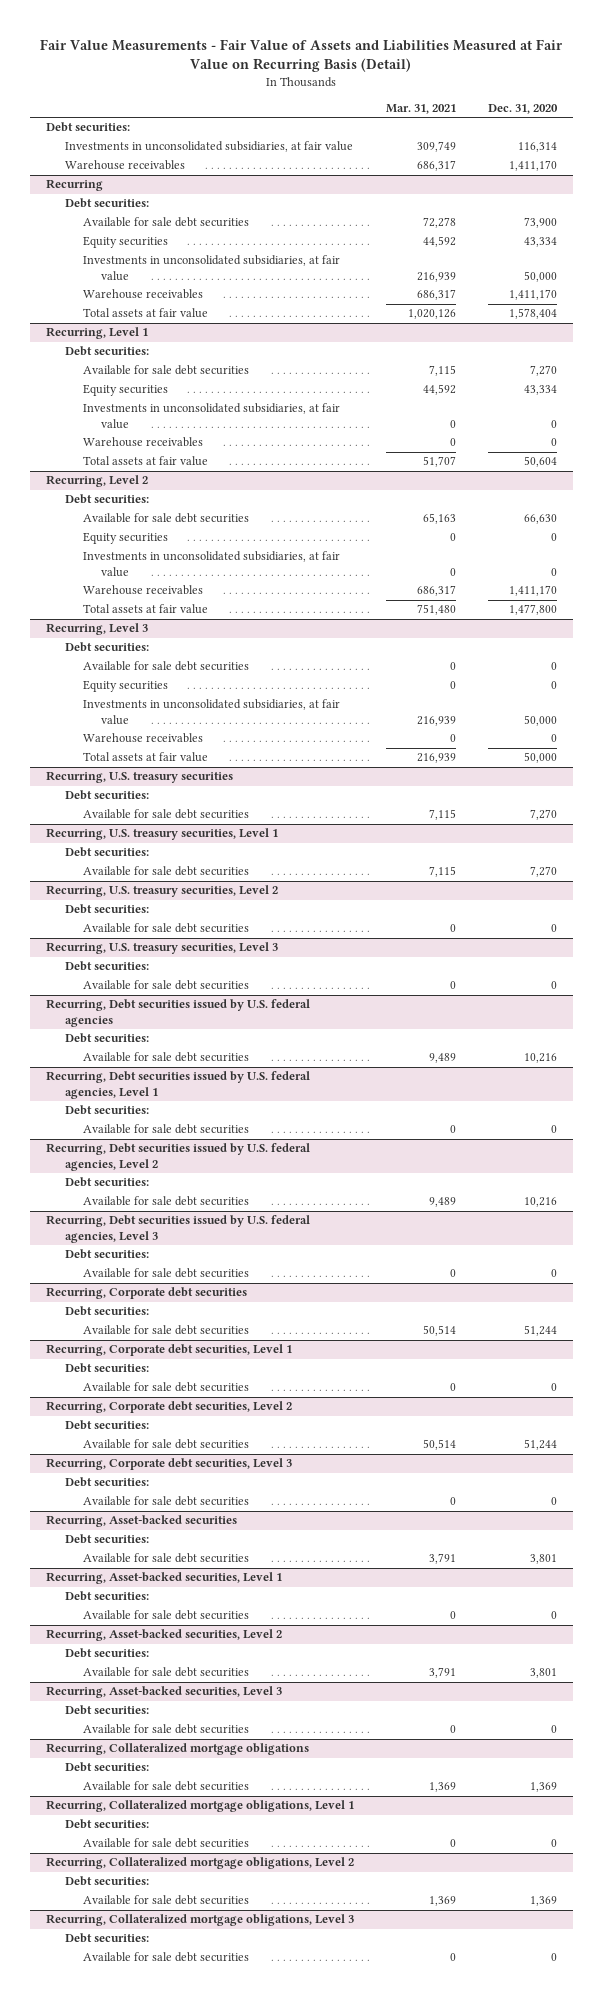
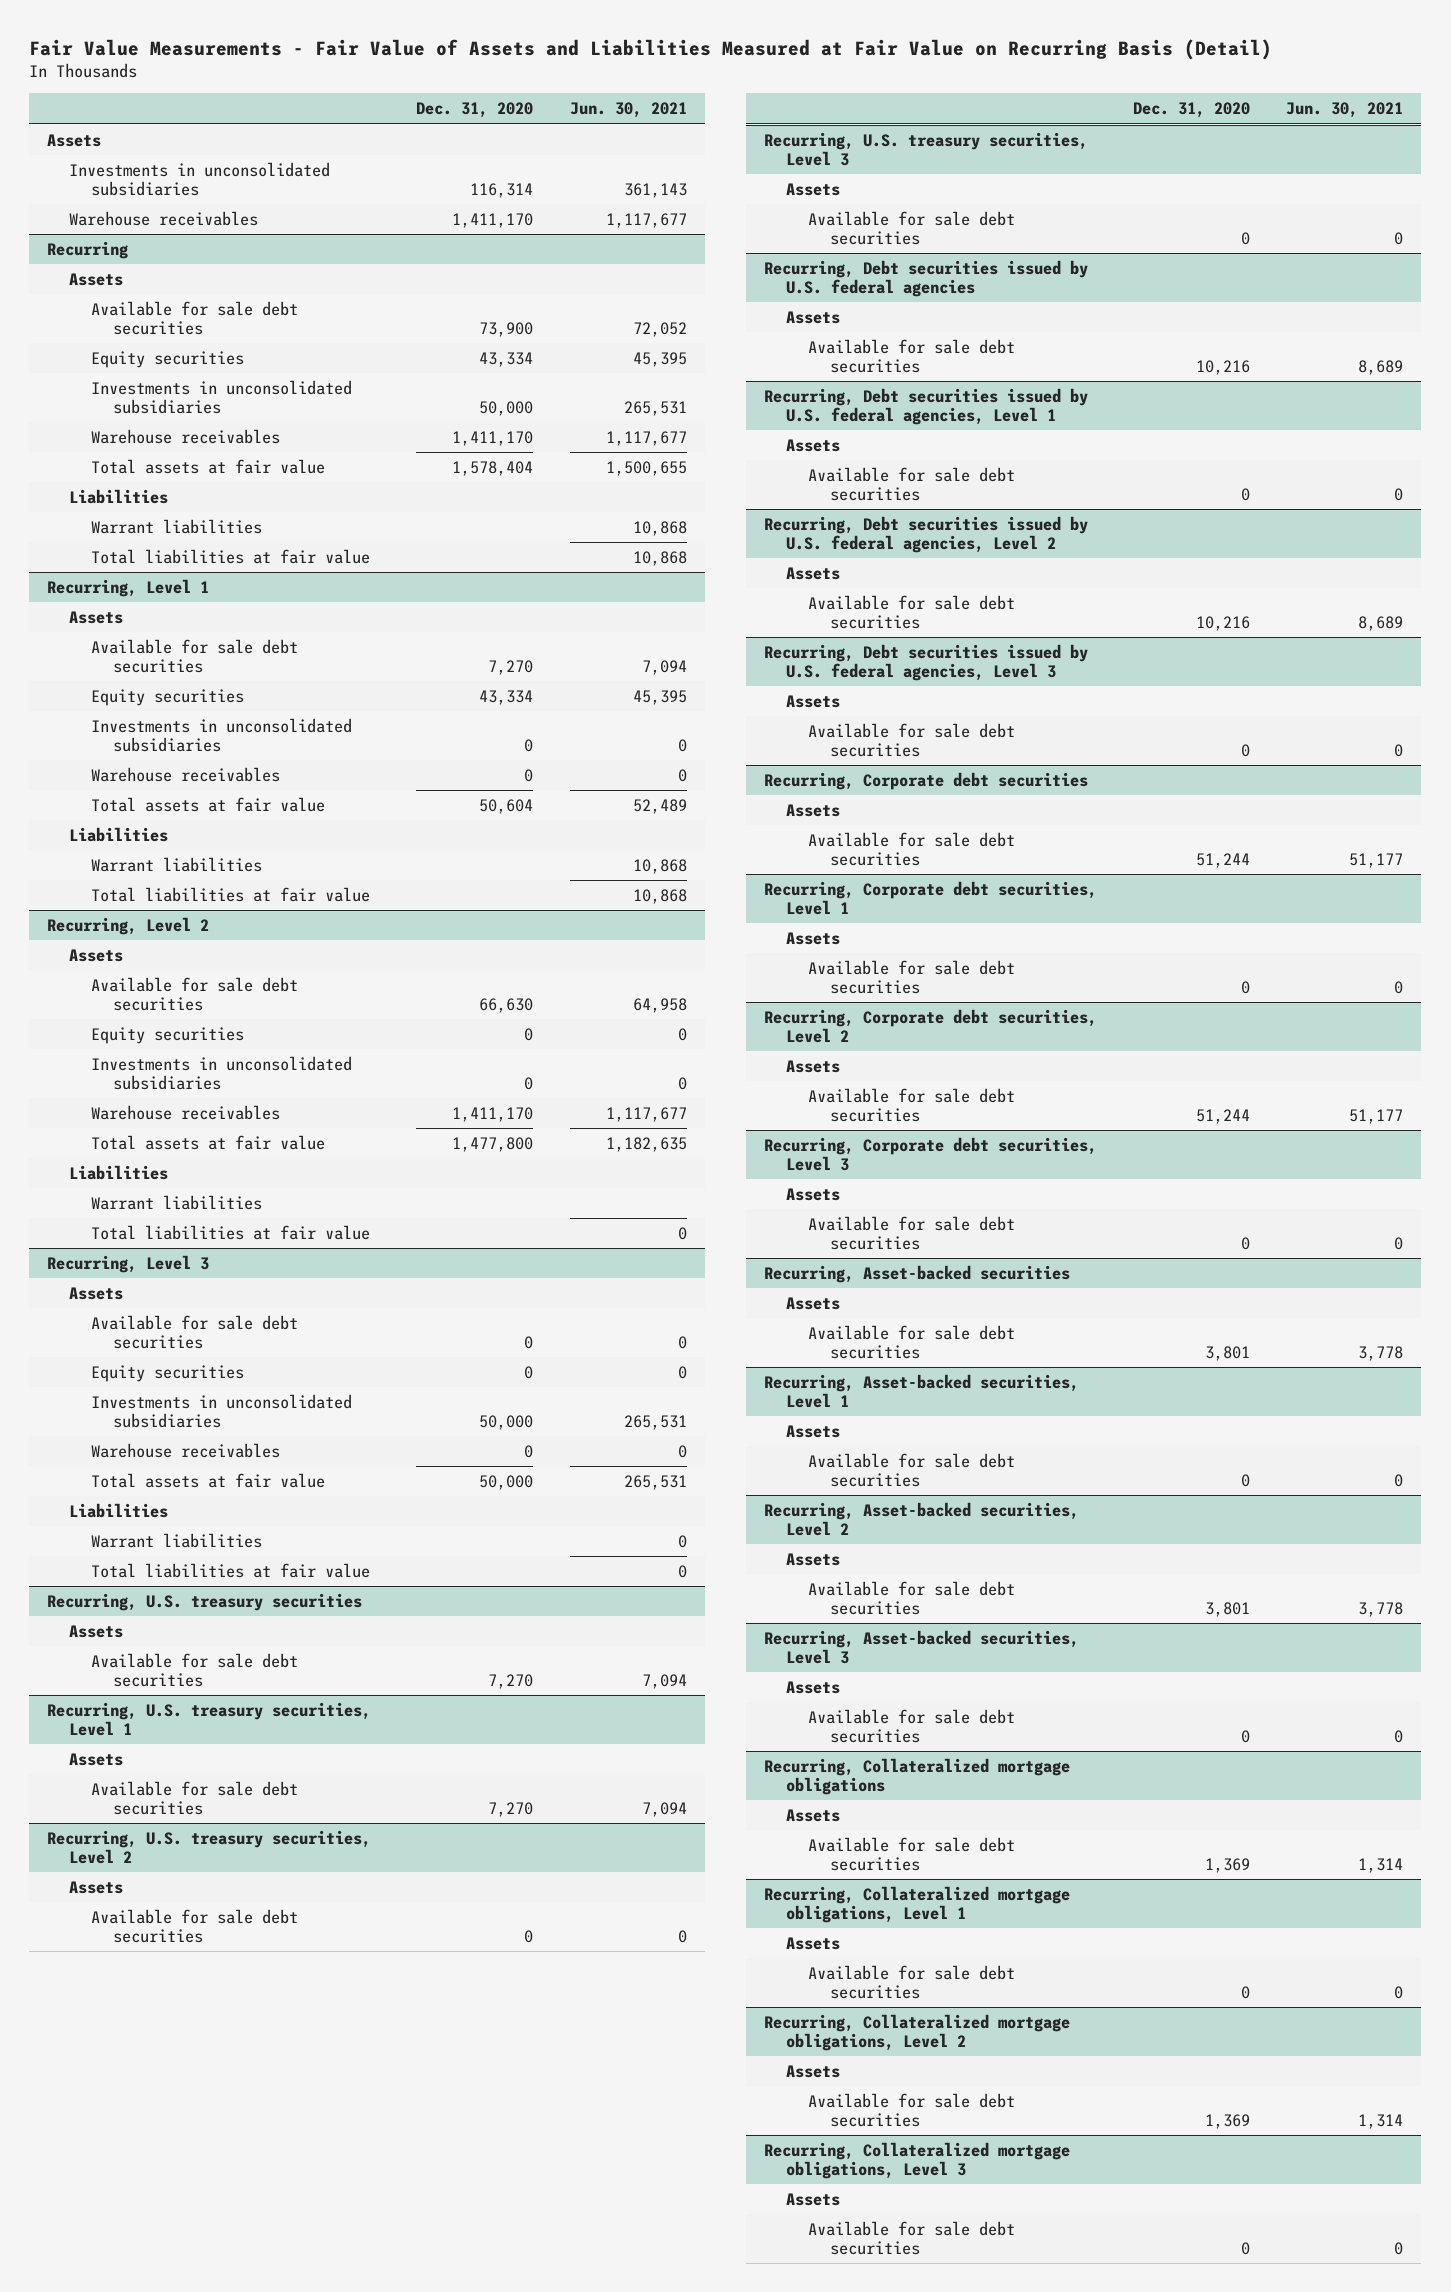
[385,104,456,115] Mar. 31, 2021 -> none
none -> [569,102,687,119] Jun. 30, 2021
[46,122,131,133] Debt securities: -> none
none -> [47,133,102,147] Assets
[64,141,353,153] Investments in unconsolidated subsidiaries, at fair value -> [69,161,331,196] Investments in unconsolidated subsidiaries
[64,198,149,209] Debt securities: -> none
none -> [69,272,124,286] Assets
[82,255,340,282] Investments in unconsolidated subsidiaries, at fair value -> [91,379,353,414] Investments in unconsolidated subsidiaries
none -> [69,488,169,504] Liabilities
none -> [91,518,263,534] Warrant liabilities
none -> [91,548,371,564] Total liabilities at fair value
[64,346,149,357] Debt securities: -> none
none -> [69,610,124,624] Assets
[82,403,340,430] Investments in unconsolidated subsidiaries, at fair value -> [91,717,353,752] Investments in unconsolidated subsidiaries
none -> [69,826,169,842] Liabilities
none -> [91,856,263,872] Warrant liabilities
none -> [91,886,371,902] Total liabilities at fair value
[64,494,149,505] Debt securities: -> none
none -> [69,948,124,962] Assets
[82,551,340,578] Investments in unconsolidated subsidiaries, at fair value -> [91,1055,353,1090] Investments in unconsolidated subsidiaries
none -> [69,1164,169,1180] Liabilities
none -> [91,1194,263,1210] Warrant liabilities
none -> [91,1224,371,1240] Total liabilities at fair value
[64,642,149,653] Debt securities: -> none
none -> [69,1286,124,1300] Assets
[82,699,340,726] Investments in unconsolidated subsidiaries, at fair value -> [91,1393,353,1428] Investments in unconsolidated subsidiaries
none -> [69,1502,169,1518] Liabilities
none -> [91,1532,263,1548] Warrant liabilities
none -> [91,1562,371,1578] Total liabilities at fair value
[64,790,149,801] Debt securities: -> none
none -> [69,1624,124,1638] Assets
[64,847,149,858] Debt securities: -> none
none -> [69,1752,124,1766] Assets
[64,904,149,915] Debt securities: -> none
none -> [69,1880,124,1894] Assets
[64,961,149,972] Debt securities: -> none
none -> [785,182,840,196] Assets
[64,1033,149,1044] Debt securities: -> none
none -> [785,310,840,324] Assets
[64,1105,149,1116] Debt securities: -> none
none -> [785,438,840,452] Assets
[64,1177,149,1188] Debt securities: -> none
none -> [785,566,840,580] Assets
[64,1249,149,1260] Debt securities: -> none
none -> [785,694,840,708] Assets
[64,1306,149,1317] Debt securities: -> none
none -> [785,803,840,817] Assets
[64,1363,149,1374] Debt securities: -> none
none -> [785,931,840,945] Assets
[64,1420,149,1431] Debt securities: -> none
none -> [785,1059,840,1073] Assets
[64,1477,149,1488] Debt securities: -> none
none -> [785,1187,840,1201] Assets
[64,1534,149,1545] Debt securities: -> none
none -> [785,1296,840,1310] Assets
[64,1591,149,1602] Debt securities: -> none
none -> [785,1424,840,1438] Assets
[64,1648,149,1659] Debt securities: -> none
none -> [785,1552,840,1566] Assets
[64,1705,149,1716] Debt securities: -> none
none -> [785,1680,840,1694] Assets
[64,1762,149,1773] Debt securities: -> none
none -> [785,1808,840,1822] Assets
[64,1819,149,1830] Debt securities: -> none
none -> [785,1936,840,1950] Assets
[64,1876,149,1887] Debt securities: -> none
none -> [785,2064,840,2078] Assets
[64,1933,149,1944] Debt securities: -> none
none -> [785,2192,840,2206] Assets

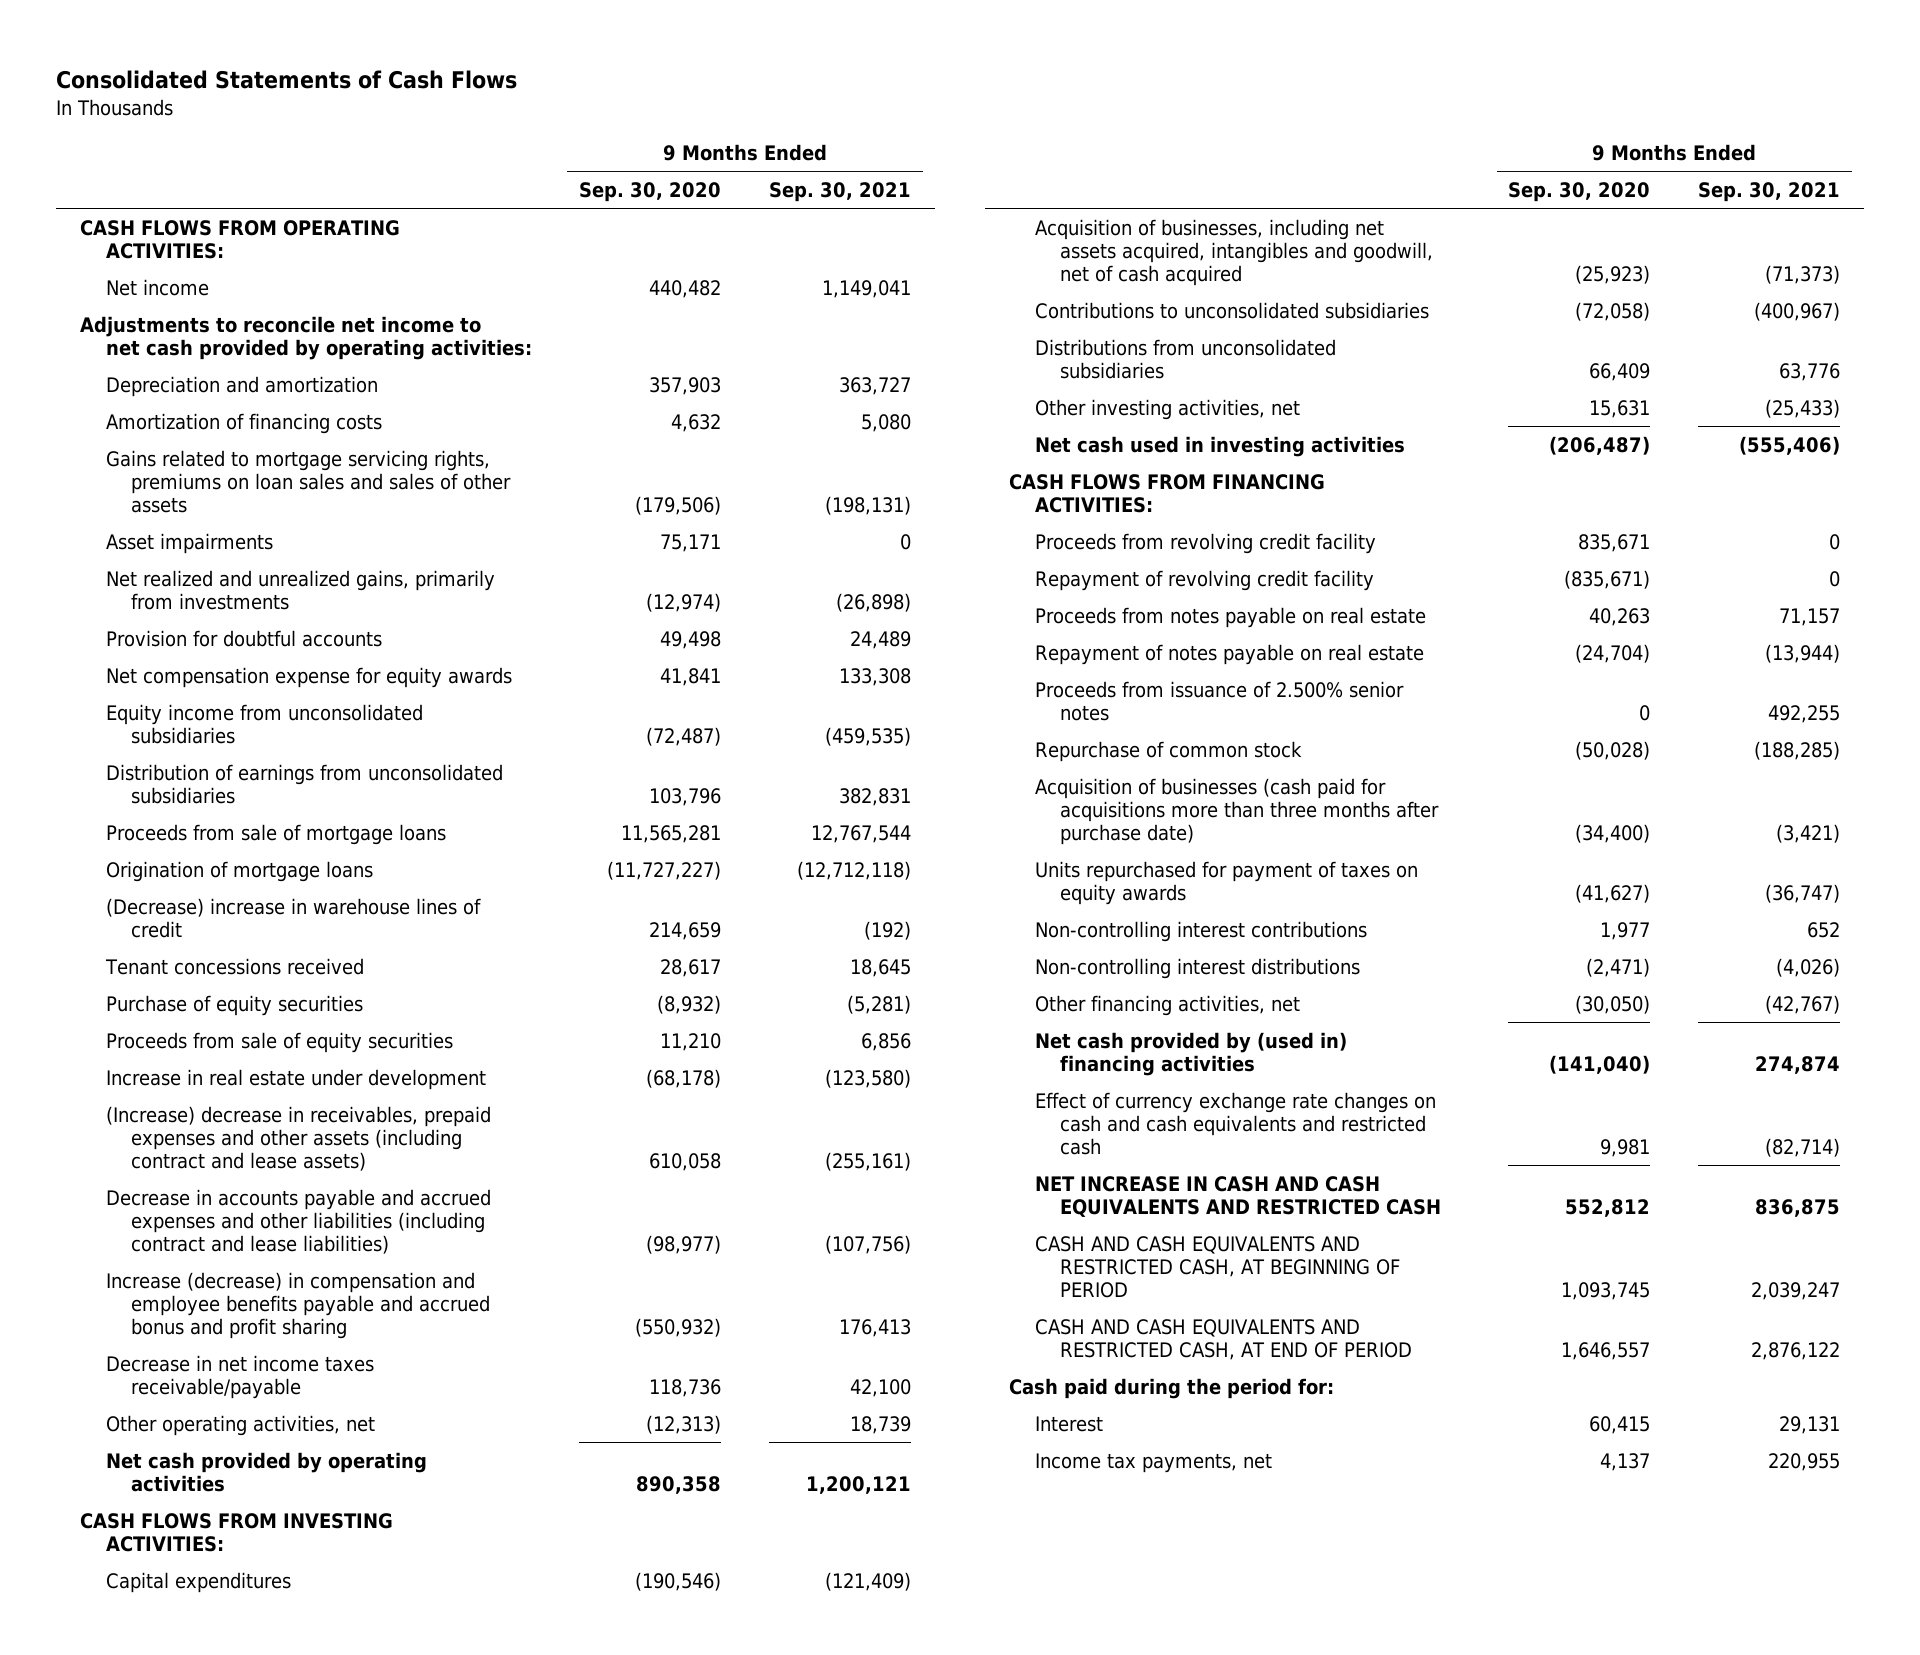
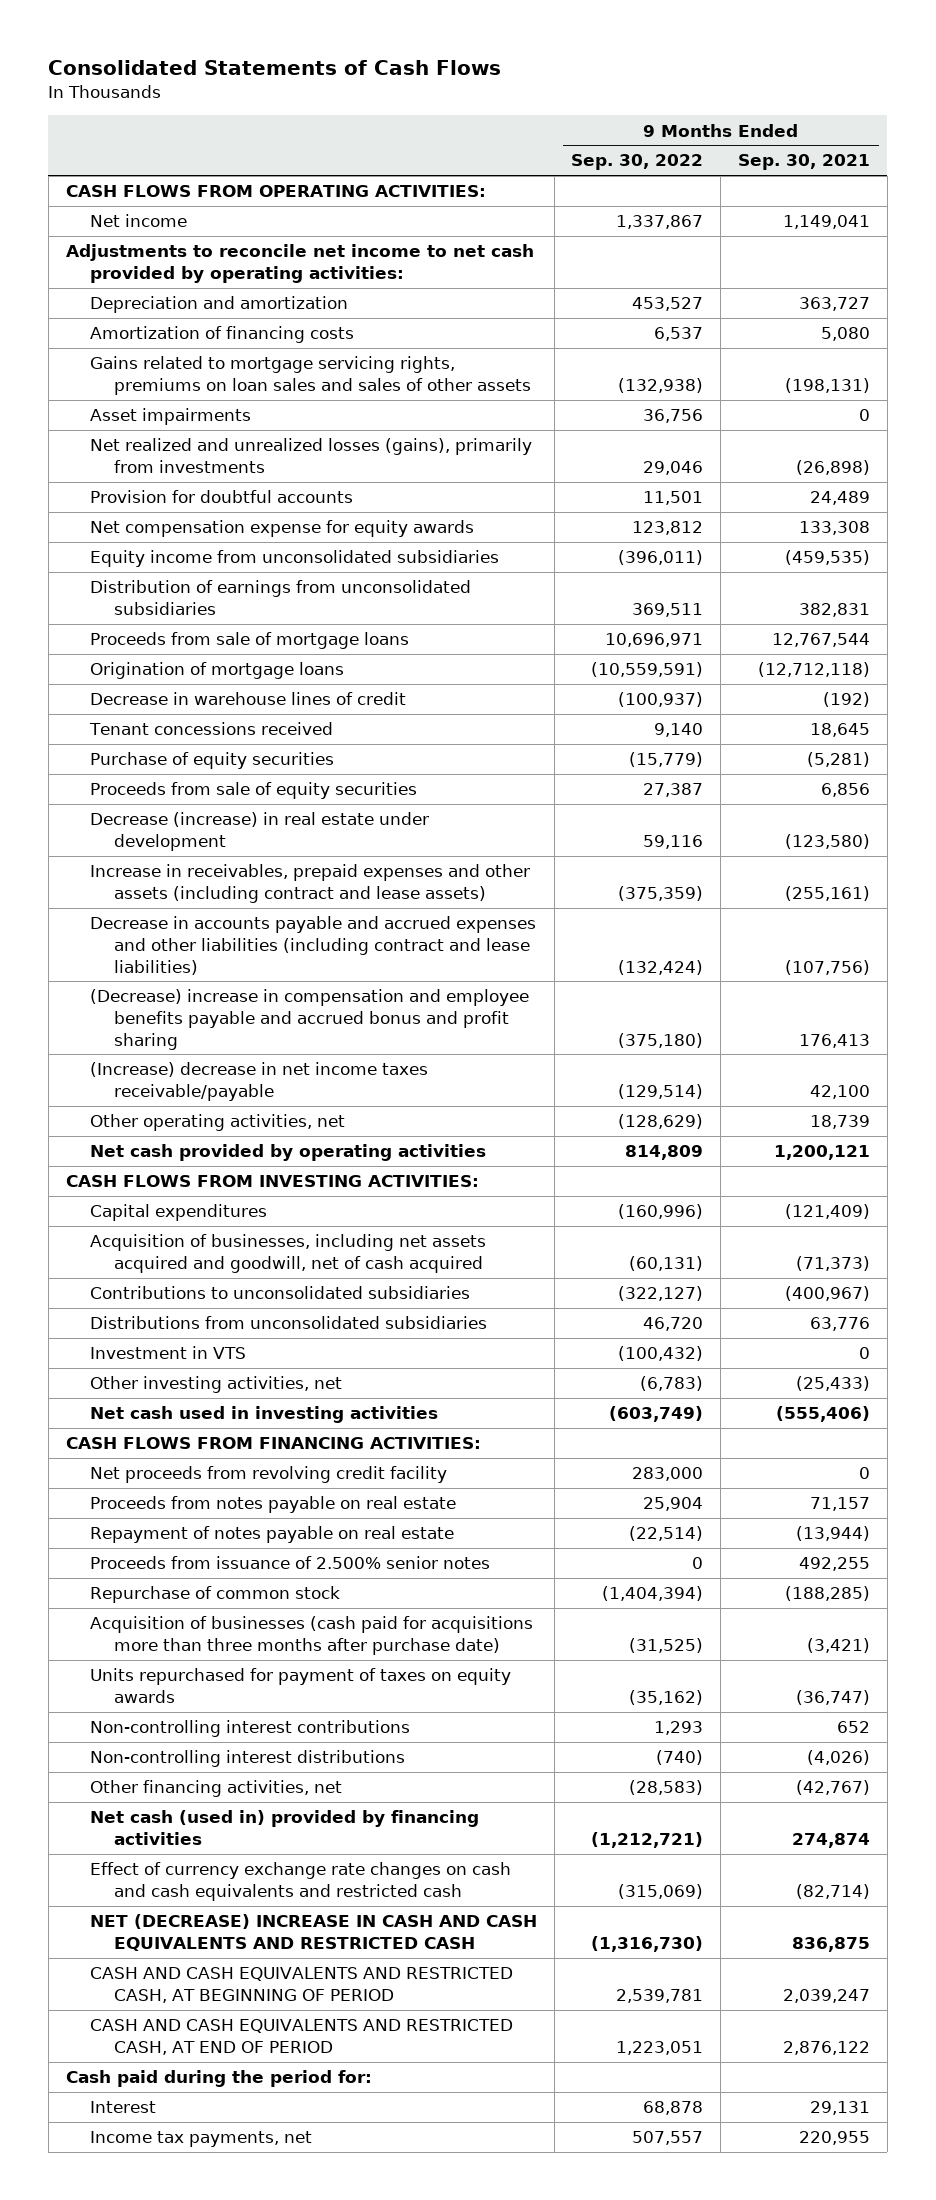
[579,182,722,203] Sep. 30, 2020 -> none
none -> [571,154,704,171] Sep. 30, 2022
[105,569,495,610] Net realized and unrealized gains, primarily from investments -> [89,438,532,473] Net realized and unrealized losses (gains), primarily from investments
[105,897,481,938] (Decrease) increase in warehouse lines of credit -> [89,692,406,706] Decrease in warehouse lines of credit
[105,1068,486,1090] Increase in real estate under development -> [89,812,429,851] Decrease (increase) in real estate under development
[105,1105,491,1171] (Increase) decrease in receivables, prepaid expenses and other assets (including contract and lease assets) -> [89,864,530,903] Increase in receivables, prepaid expenses and other assets (including contract and lease assets)
[105,1271,491,1339] Increase (decrease) in compensation and employee benefits payable and accrued bonus and profit sharing -> [89,989,529,1050] (Decrease) increase in compensation and employee benefits payable and accrued bonus and profit sharing
[105,1354,374,1399] Decrease in net income taxes receivable/payable -> [89,1062,428,1101] (Increase) decrease in net income taxes receivable/payable
[1034,218,1434,286] Acquisition of businesses, including net assets acquired, intangibles and goodwill, net of cash acquired -> [89,1234,486,1273] Acquisition of businesses, including net assets acquired and goodwill, net of cash acquired
none -> [89,1346,246,1360] Investment in VTS
[1034,569,1374,591] Repayment of revolving credit facility -> none
[1034,532,1376,554] Proceeds from revolving credit facility -> [89,1466,447,1484] Net proceeds from revolving credit facility
[1034,1031,1347,1076] Net cash provided by (used in) financing activities -> [89,1810,479,1845] Net cash (used in) provided by financing activities
[1034,1175,1442,1217] NET INCREASE IN CASH AND CASH EQUIVALENTS AND RESTRICTED CASH -> [89,1914,537,1951] NET (DECREASE) INCREASE IN CASH AND CASH EQUIVALENTS AND RESTRICTED CASH

